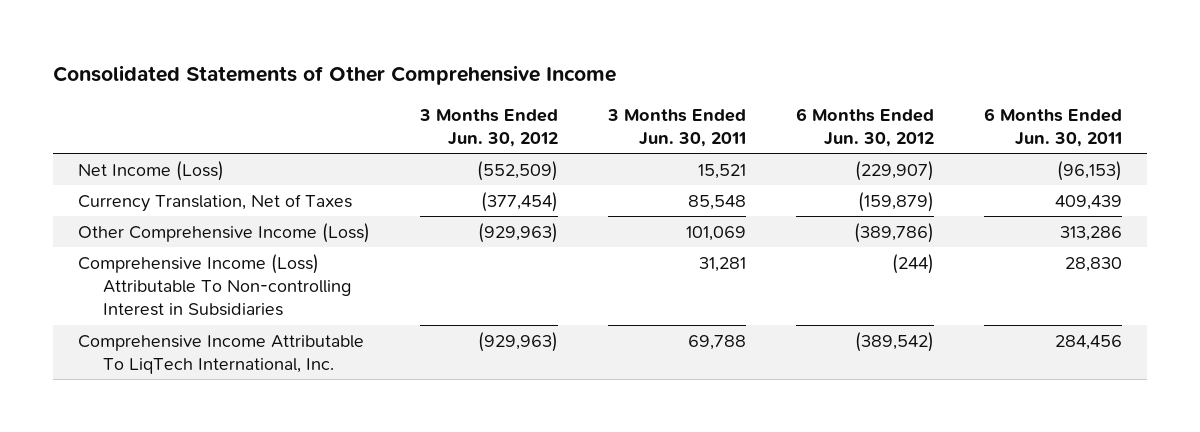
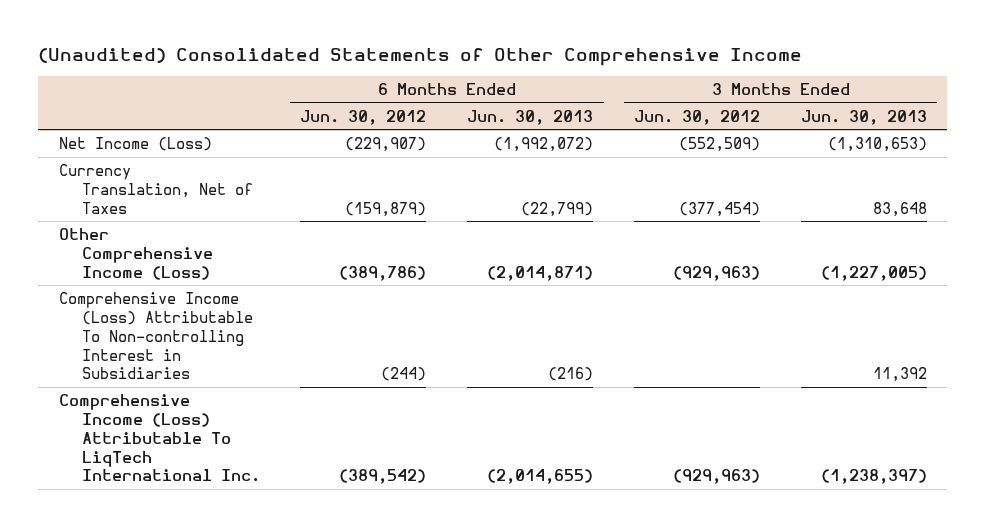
[52,64,616,85] Consolidated Statements of Other Comprehensive Income -> [38,48,803,67] (Unaudited) Consolidated Statements of Other Comprehensive Income
[606,108,746,148] 3 Months Ended Jun. 30, 2011 -> none
[984,107,1123,148] 6 Months Ended Jun. 30, 2011 -> none
none -> [467,109,594,125] Jun. 30, 2013
none -> [800,109,927,125] Jun. 30, 2013
[77,334,364,375] Comprehensive Income Attributable To LiqTech International, Inc. -> [58,393,260,483] Comprehensive Income (Loss) Attributable To LiqTech International Inc.

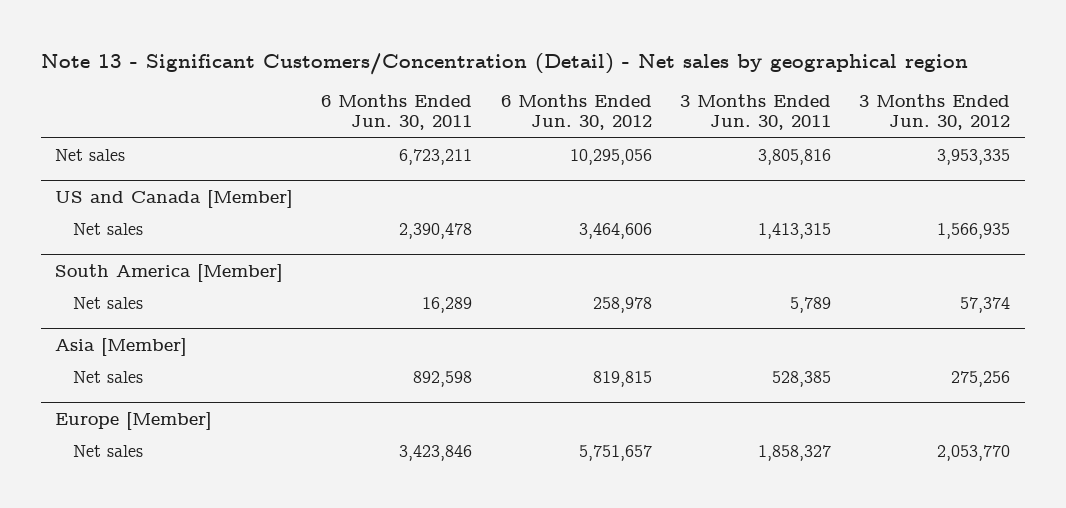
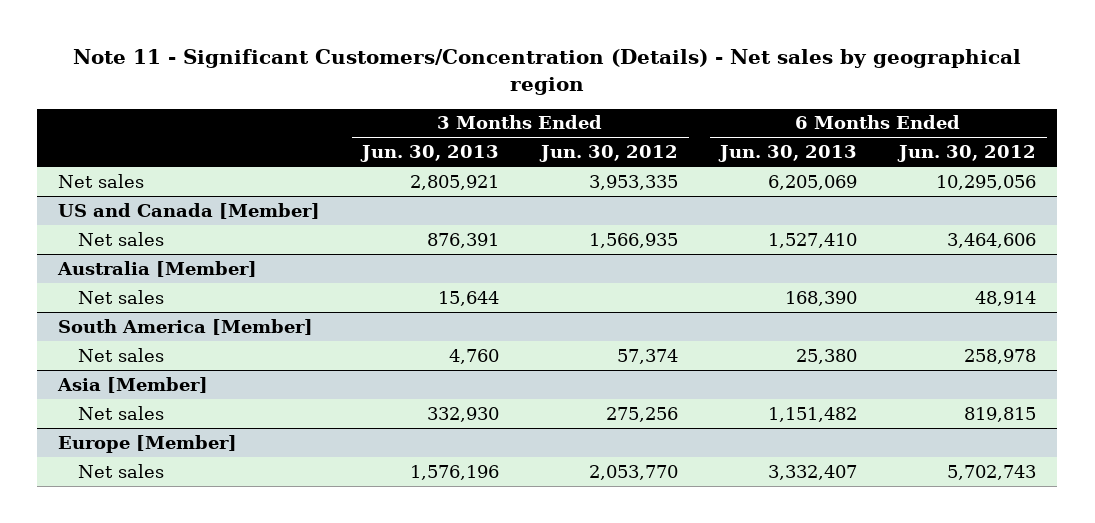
[40,52,968,75] Note 13 - Significant Customers/Concentration (Detail) - Net sales by geographical region -> [73,49,1022,96] Note 11 - Significant Customers/Concentration (Details) - Net sales by geographical region
[321,94,473,131] 6 Months Ended Jun. 30, 2011 -> none
[680,94,832,131] 3 Months Ended Jun. 30, 2011 -> none
none -> [360,145,500,163] Jun. 30, 2013
none -> [718,145,858,163] Jun. 30, 2013
none -> [57,260,258,277] Australia [Member]
none -> [77,289,164,304] Net sales
[578,445,652,462] 5,751,657 -> [947,464,1037,480] 5,702,743

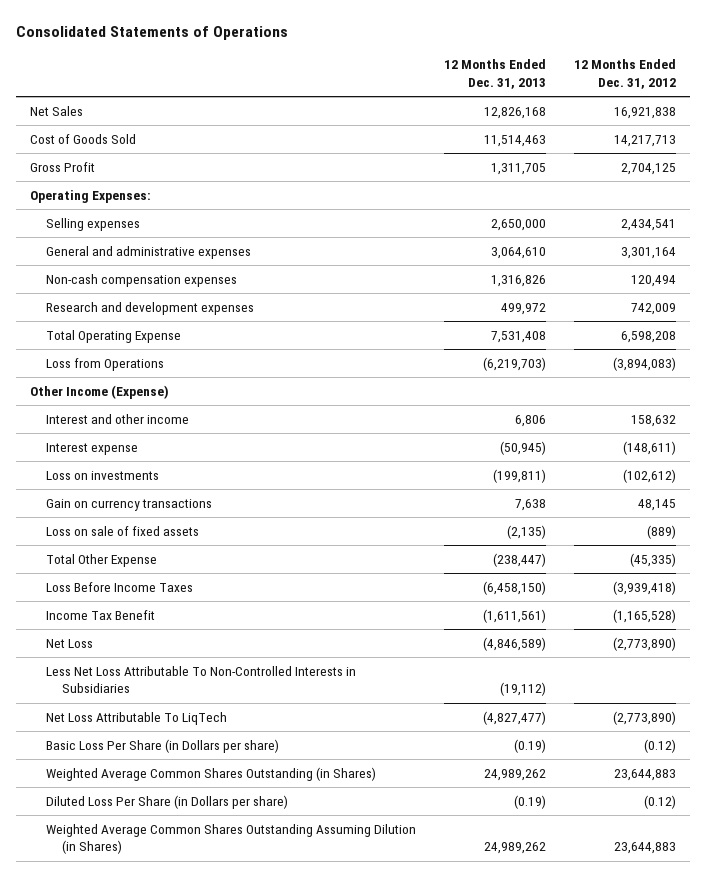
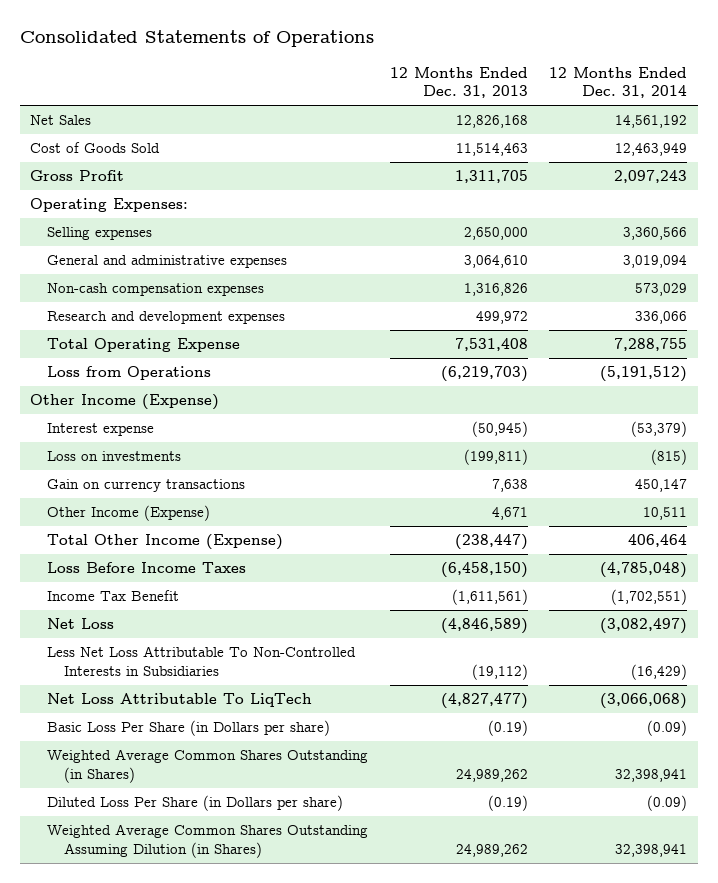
[574,59,677,89] 12 Months Ended Dec. 31, 2012 -> none
none -> [549,67,688,99] 12 Months Ended Dec. 31, 2014
[46,413,190,424] Interest and other income -> none
[46,525,200,536] Loss on sale of fixed assets -> none
none -> [47,505,211,522] Other Income (Expense)
[46,553,158,567] Total Other Expense -> [47,534,284,551] Total Other Income (Expense)

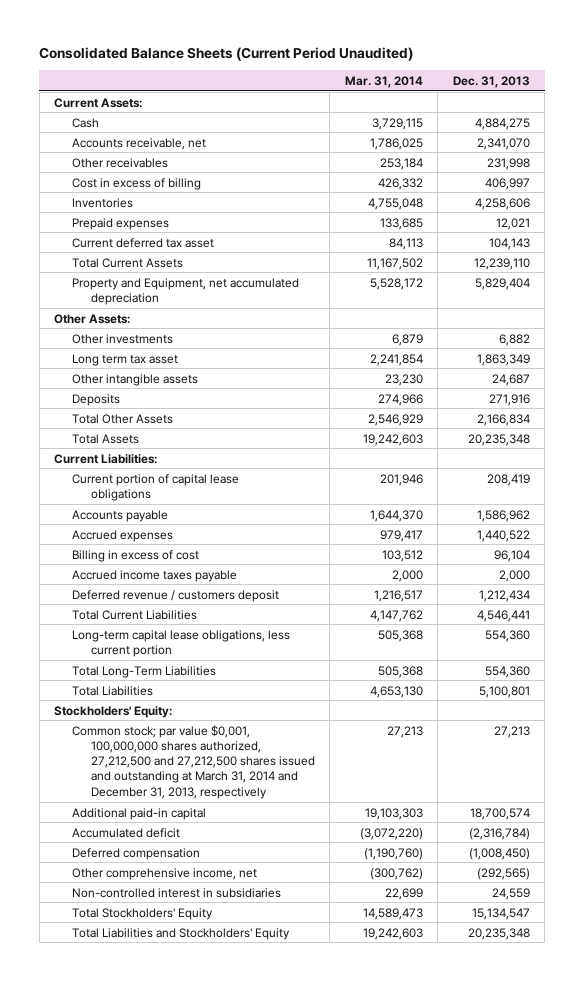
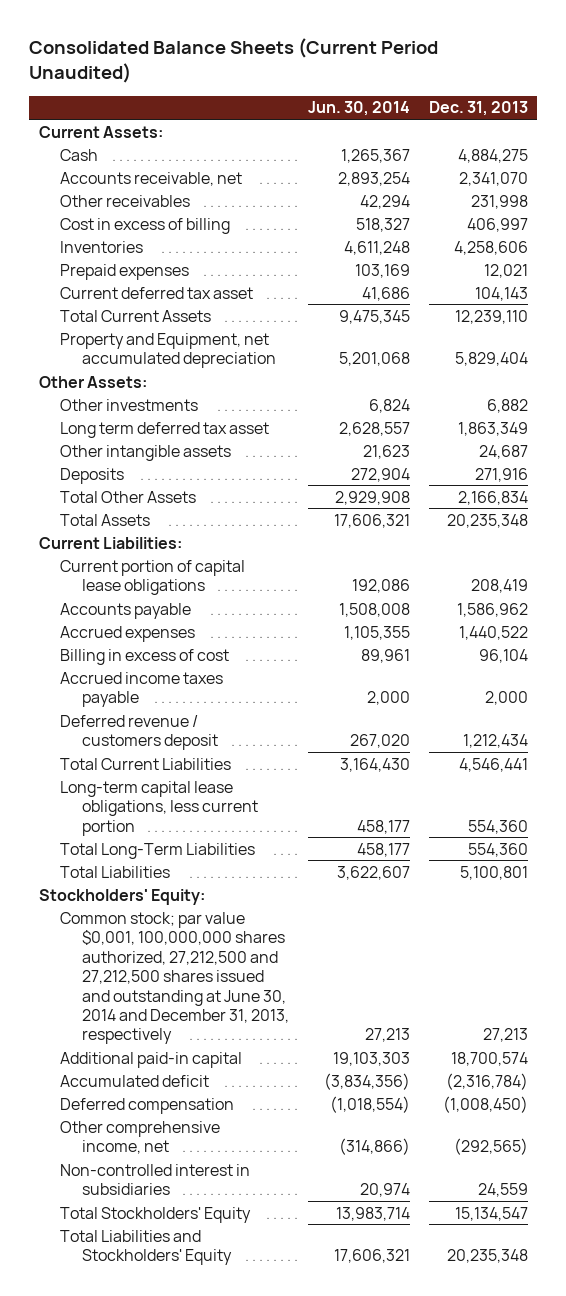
[344,75,423,88] Mar. 31, 2014 -> none
none -> [307,101,410,117] Jun. 30, 2014
[72,353,179,366] Long term tax asset -> [60,421,270,438] Long term deferred tax asset
[72,724,315,799] Common stock; par value $0,001, 100,000,000 shares authorized, 27,212,500 and 27,212,500 shares issued and outstanding at March 31, 2014 and December 31, 2013, respectively -> [60,911,289,1045] Common stock; par value $0,001, 100,000,000 shares authorized, 27,212,500 and 27,212,500 shares issued and outstanding at June 30, 2014 and December 31, 2013, respectively

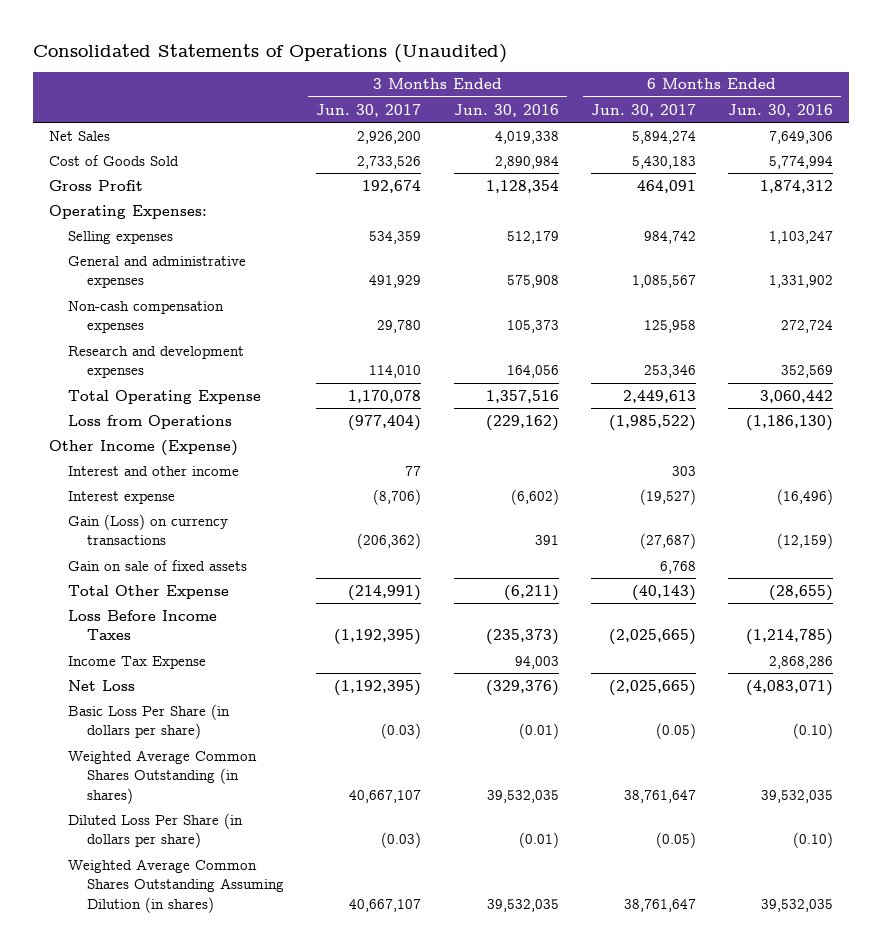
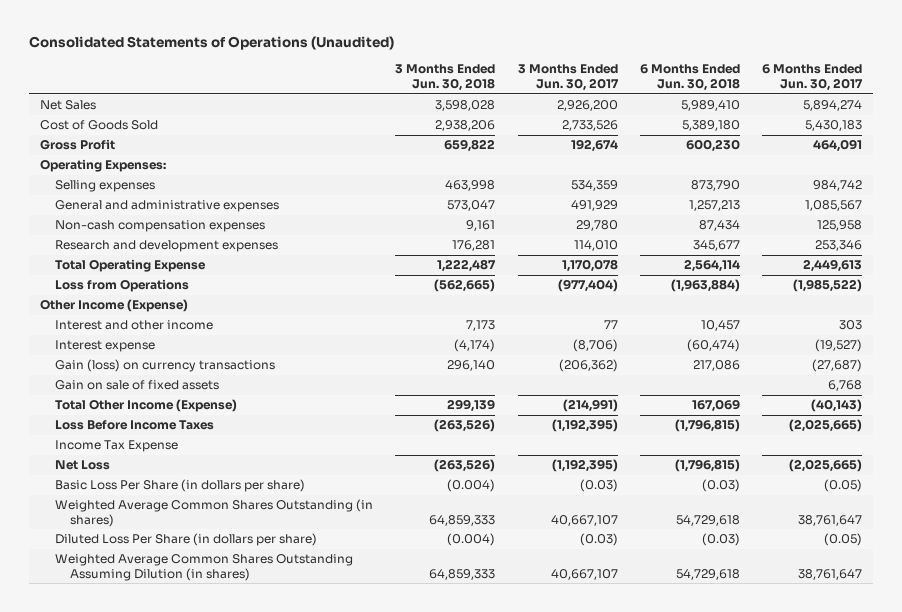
[453,103,559,117] Jun. 30, 2016 -> none
[728,103,834,117] Jun. 30, 2016 -> none
none -> [395,64,496,92] 3 Months Ended Jun. 30, 2018
none -> [639,64,740,92] 6 Months Ended Jun. 30, 2018
[68,513,229,546] Gain (Loss) on currency transactions -> [55,359,276,373] Gain (loss) on currency transactions
[68,584,230,599] Total Other Expense -> [55,399,238,413] Total Other Income (Expense)

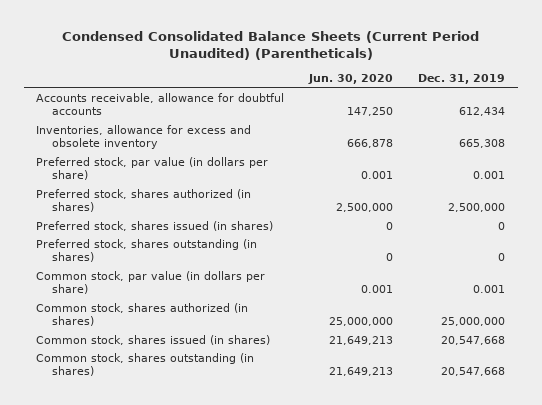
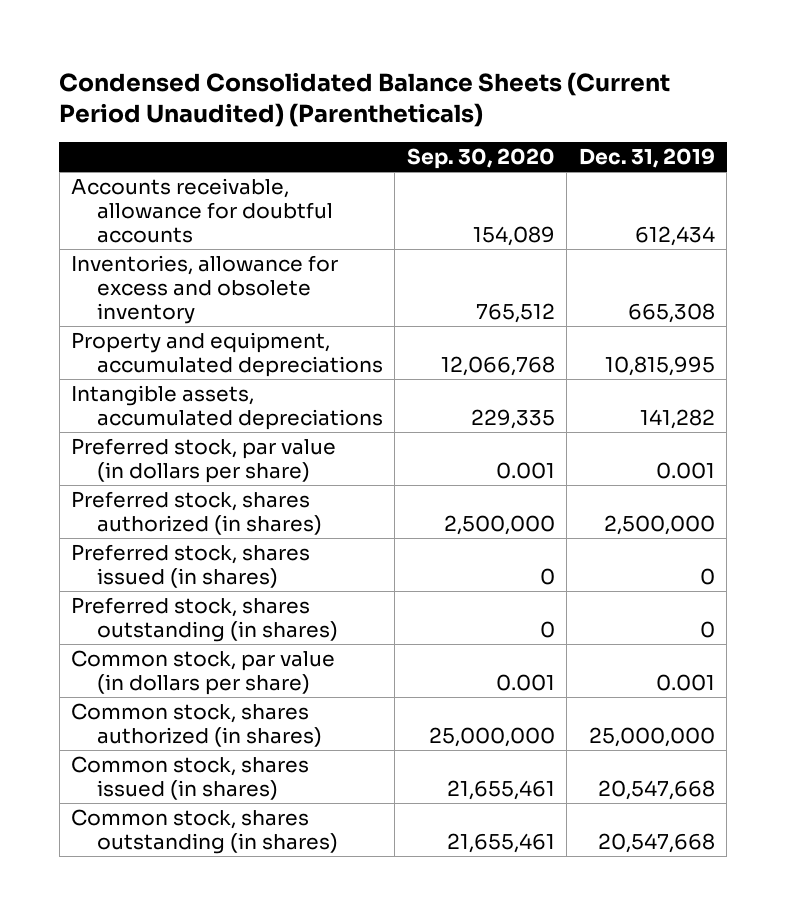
[308,74,394,85] Jun. 30, 2020 -> none
none -> [406,148,555,170] Sep. 30, 2020
none -> [71,331,383,377] Property and equipment, accumulated depreciations
none -> [71,384,383,430] Intangible assets, accumulated depreciations

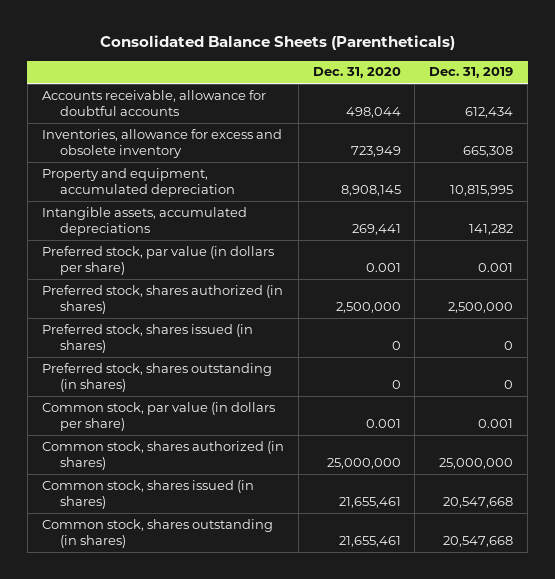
[59,71,671,127] Condensed Consolidated Balance Sheets (Current Period Unaudited) (Parentheticals) -> [99,35,455,51] Consolidated Balance Sheets (Parentheticals)
[406,148,555,170] Sep. 30, 2020 -> none
none -> [312,67,401,79] Dec. 31, 2020
[71,331,383,377] Property and equipment, accumulated depreciations -> [41,167,235,198] Property and equipment, accumulated depreciation

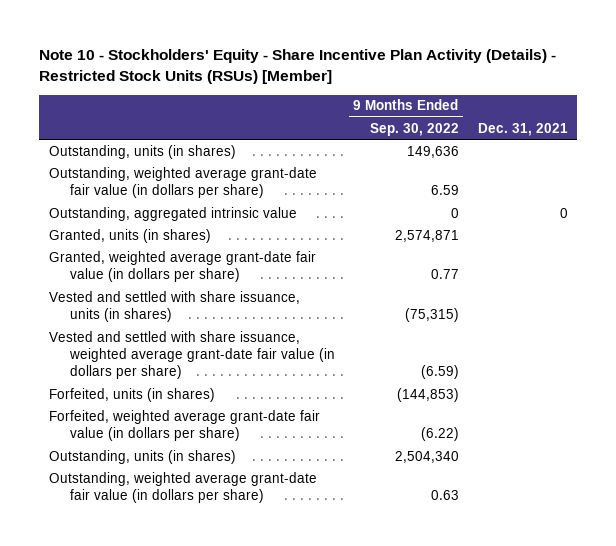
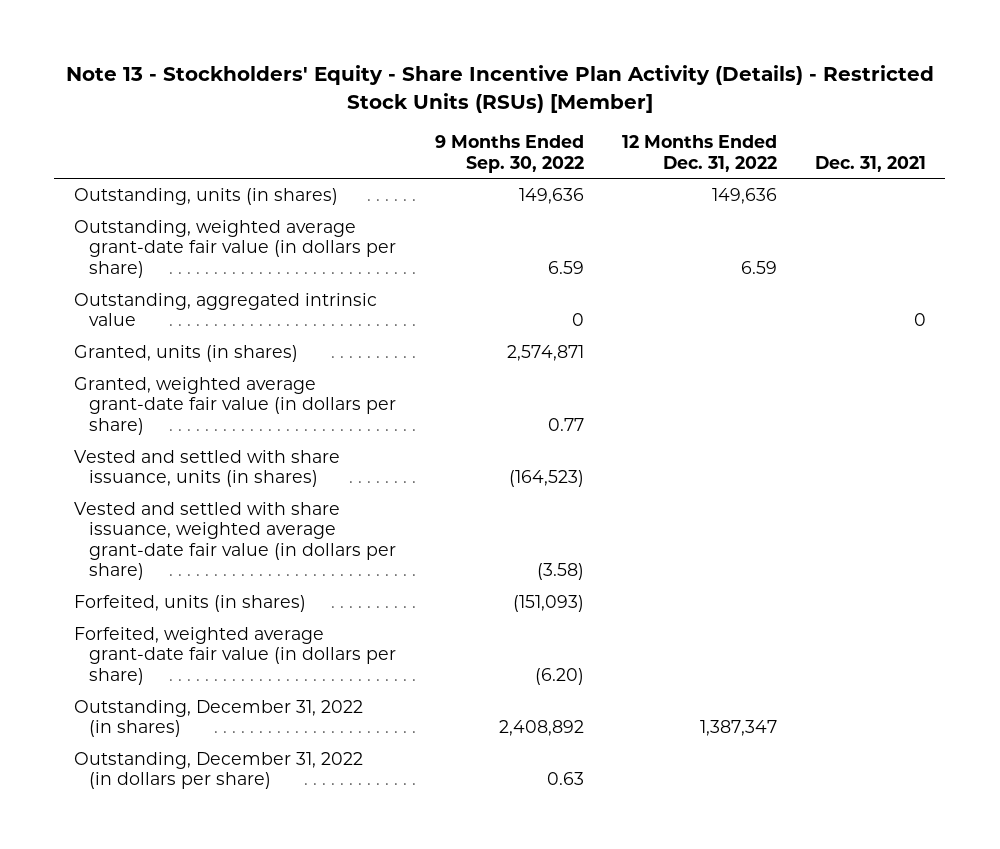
[39,49,557,85] Note 10 - Stockholders' Equity - Share Incentive Plan Activity (Details) - Restricted Stock Units (RSUs) [Member] -> [65,65,934,113] Note 13 - Stockholders' Equity - Share Incentive Plan Activity (Details) - Restricted Stock Units (RSUs) [Member]
none -> [621,135,777,172] 12 Months Ended Dec. 31, 2022
[404,308,459,323] (75,315) -> [508,470,584,488] (164,523)
[420,365,459,380] (6.59) -> [536,563,584,581] (3.58)
[396,387,459,402] (144,853) -> [512,595,584,613] (151,093)
[420,427,459,442] (6.22) -> [534,667,584,685] (6.20)
[48,449,236,464] Outstanding, units (in shares) -> [73,700,363,738] Outstanding, December 31, 2022 (in shares)
[394,450,459,463] 2,504,340 -> [498,720,584,737] 2,408,892
[48,471,317,504] Outstanding, weighted average grant-date fair value (in dollars per share) -> [73,752,363,790] Outstanding, December 31, 2022 (in dollars per share)

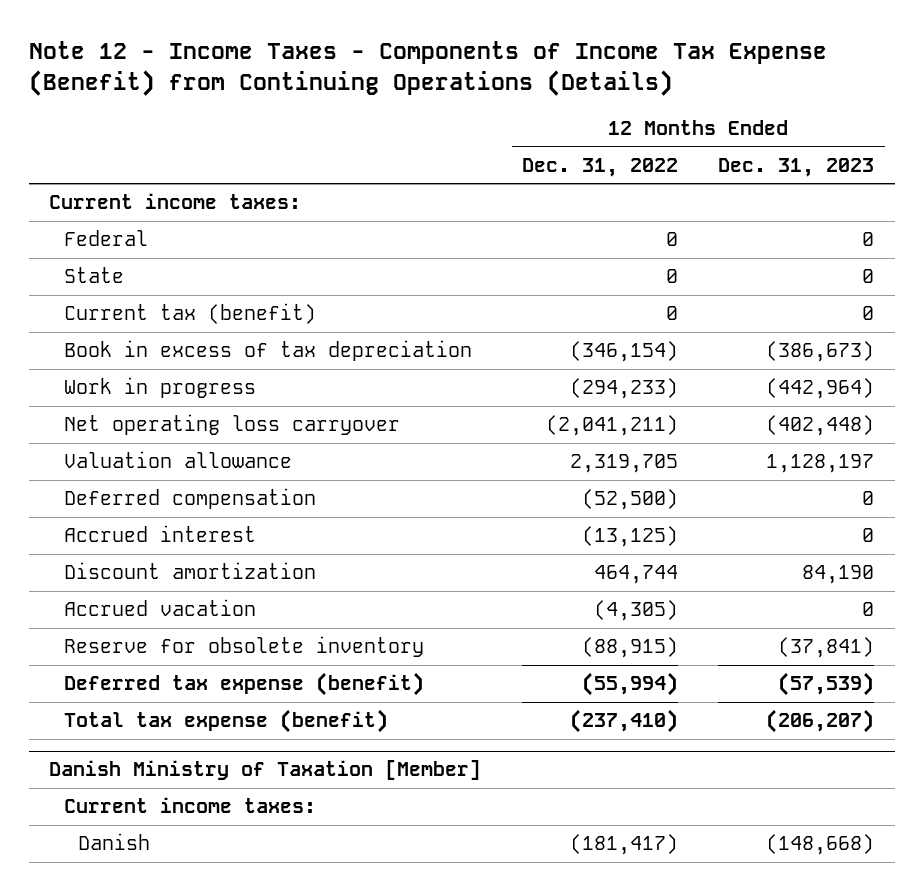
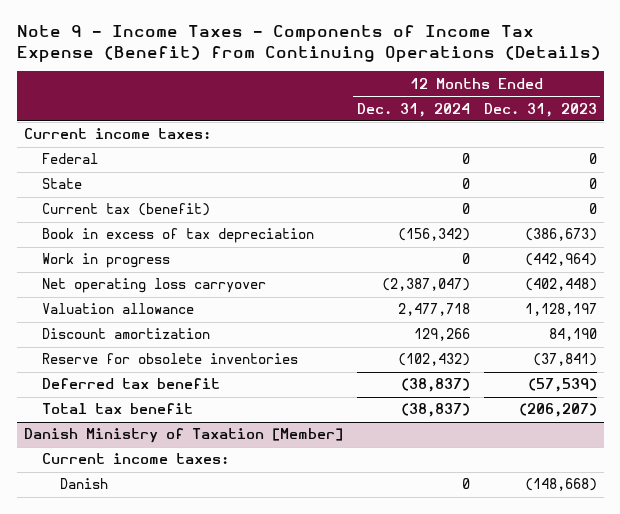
[28,41,827,97] Note 12 - Income Taxes - Components of Income Tax Expense (Benefit) from Continuing Operations (Details) -> [16,25,601,63] Note 9 - Income Taxes - Components of Income Tax Expense (Benefit) from Continuing Operations (Details)
[521,157,678,177] Dec. 31, 2022 -> none
none -> [356,102,470,117] Dec. 31, 2024
[63,488,316,510] Deferred compensation -> none
[63,525,256,543] Accrued interest -> none
[63,599,256,617] Accrued vacation -> none
[63,636,424,658] Reserve for obsolete inventory -> [41,353,298,365] Reserve for obsolete inventories
[63,672,424,697] Deferred tax expense (benefit) -> [41,378,220,390] Deferred tax benefit
[63,709,388,734] Total tax expense (benefit) -> [41,403,193,415] Total tax benefit

